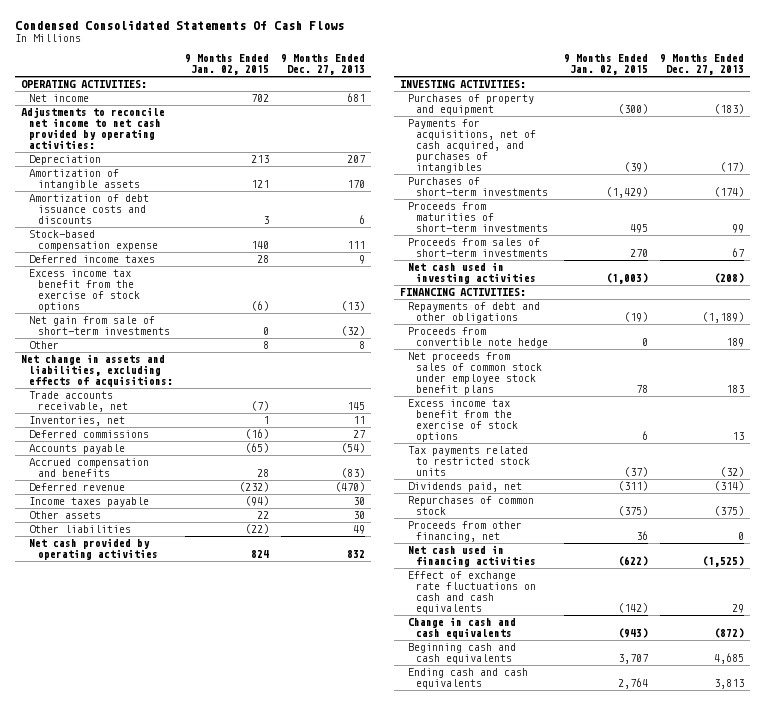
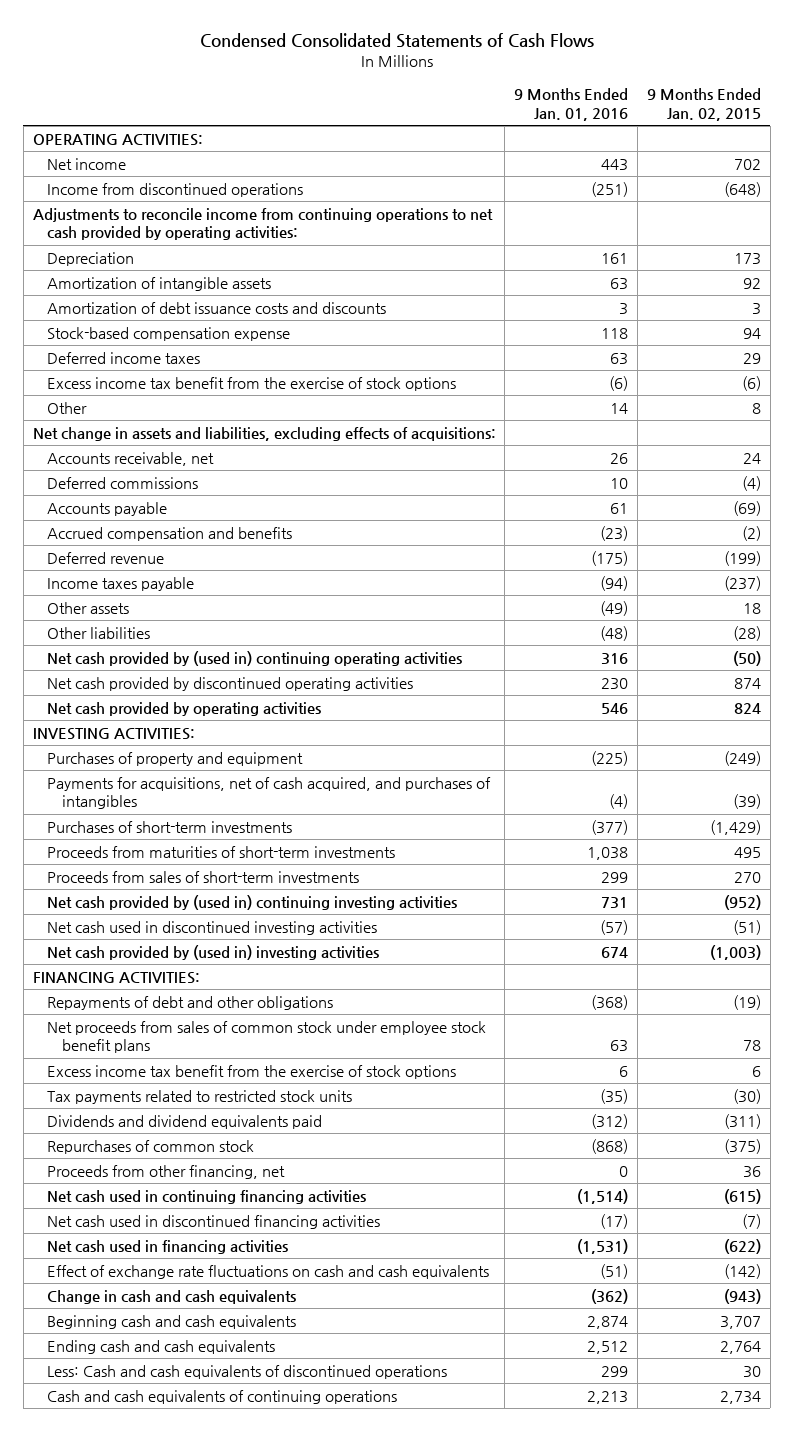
[15,19,345,30] Condensed Consolidated Statements Of Cash Flows -> [199,33,594,49] Condensed Consolidated Statements of Cash Flows
[281,54,366,76] 9 Months Ended Dec. 27, 2013 -> none
none -> [514,88,629,121] 9 Months Ended Jan. 01, 2016
none -> [47,182,304,197] Income from discontinued operations
[21,107,166,150] Adjustments to reconcile net income to net cash provided by operating activities: -> [32,207,493,241] Adjustments to reconcile income from continuing operations to net cash provided by operating activities:
[251,155,270,164] 213 -> [734,252,762,265] 173
[251,180,270,189] 121 -> [743,277,762,289] 92
[251,241,270,250] 140 -> [743,327,762,339] 94
[257,255,270,264] 28 -> [743,352,762,364] 29
[29,316,170,336] Net gain from sale of short-term investments -> none
[29,416,126,427] Inventories, net -> none
[29,391,128,413] Trade accounts receivable, net -> [47,451,215,466] Accounts receivable, net
[251,401,270,412] (7) -> [743,452,762,464] 24
[245,429,270,440] (16) -> [742,475,762,491] (4)
[245,443,270,454] (65) -> [733,500,762,516] (69)
[257,469,270,478] 28 -> [742,525,762,541] (2)
[239,482,270,493] (232) -> [724,550,762,566] (199)
[245,496,270,507] (94) -> [724,575,762,591] (237)
[257,511,270,520] 22 -> [743,602,762,614] 18
[245,524,270,535] (22) -> [733,625,762,641] (28)
none -> [47,650,463,666] Net cash provided by (used in) continuing operating activities
none -> [47,676,414,691] Net cash provided by discontinued operating activities
[618,104,649,115] (300) -> [724,750,762,766] (249)
[408,262,537,285] Net cash used in investing activities -> [47,894,458,910] Net cash provided by (used in) continuing investing activities
[606,273,649,285] (1,003) -> [724,894,762,910] (952)
none -> [47,920,378,935] Net cash used in discontinued investing activities
none -> [47,944,380,960] Net cash provided by (used in) investing activities
[408,327,549,349] Proceeds from convertible note hedge -> none
[624,467,649,478] (37) -> [733,1088,762,1104] (30)
[408,482,523,493] Dividends paid, net -> [47,1114,323,1129] Dividends and dividend equivalents paid
none -> [47,1189,367,1204] Net cash used in continuing financing activities
none -> [47,1214,381,1229] Net cash used in discontinued financing activities
none -> [47,1364,448,1379] Less: Cash and cash equivalents of discontinued operations
none -> [47,1389,398,1404] Cash and cash equivalents of continuing operations

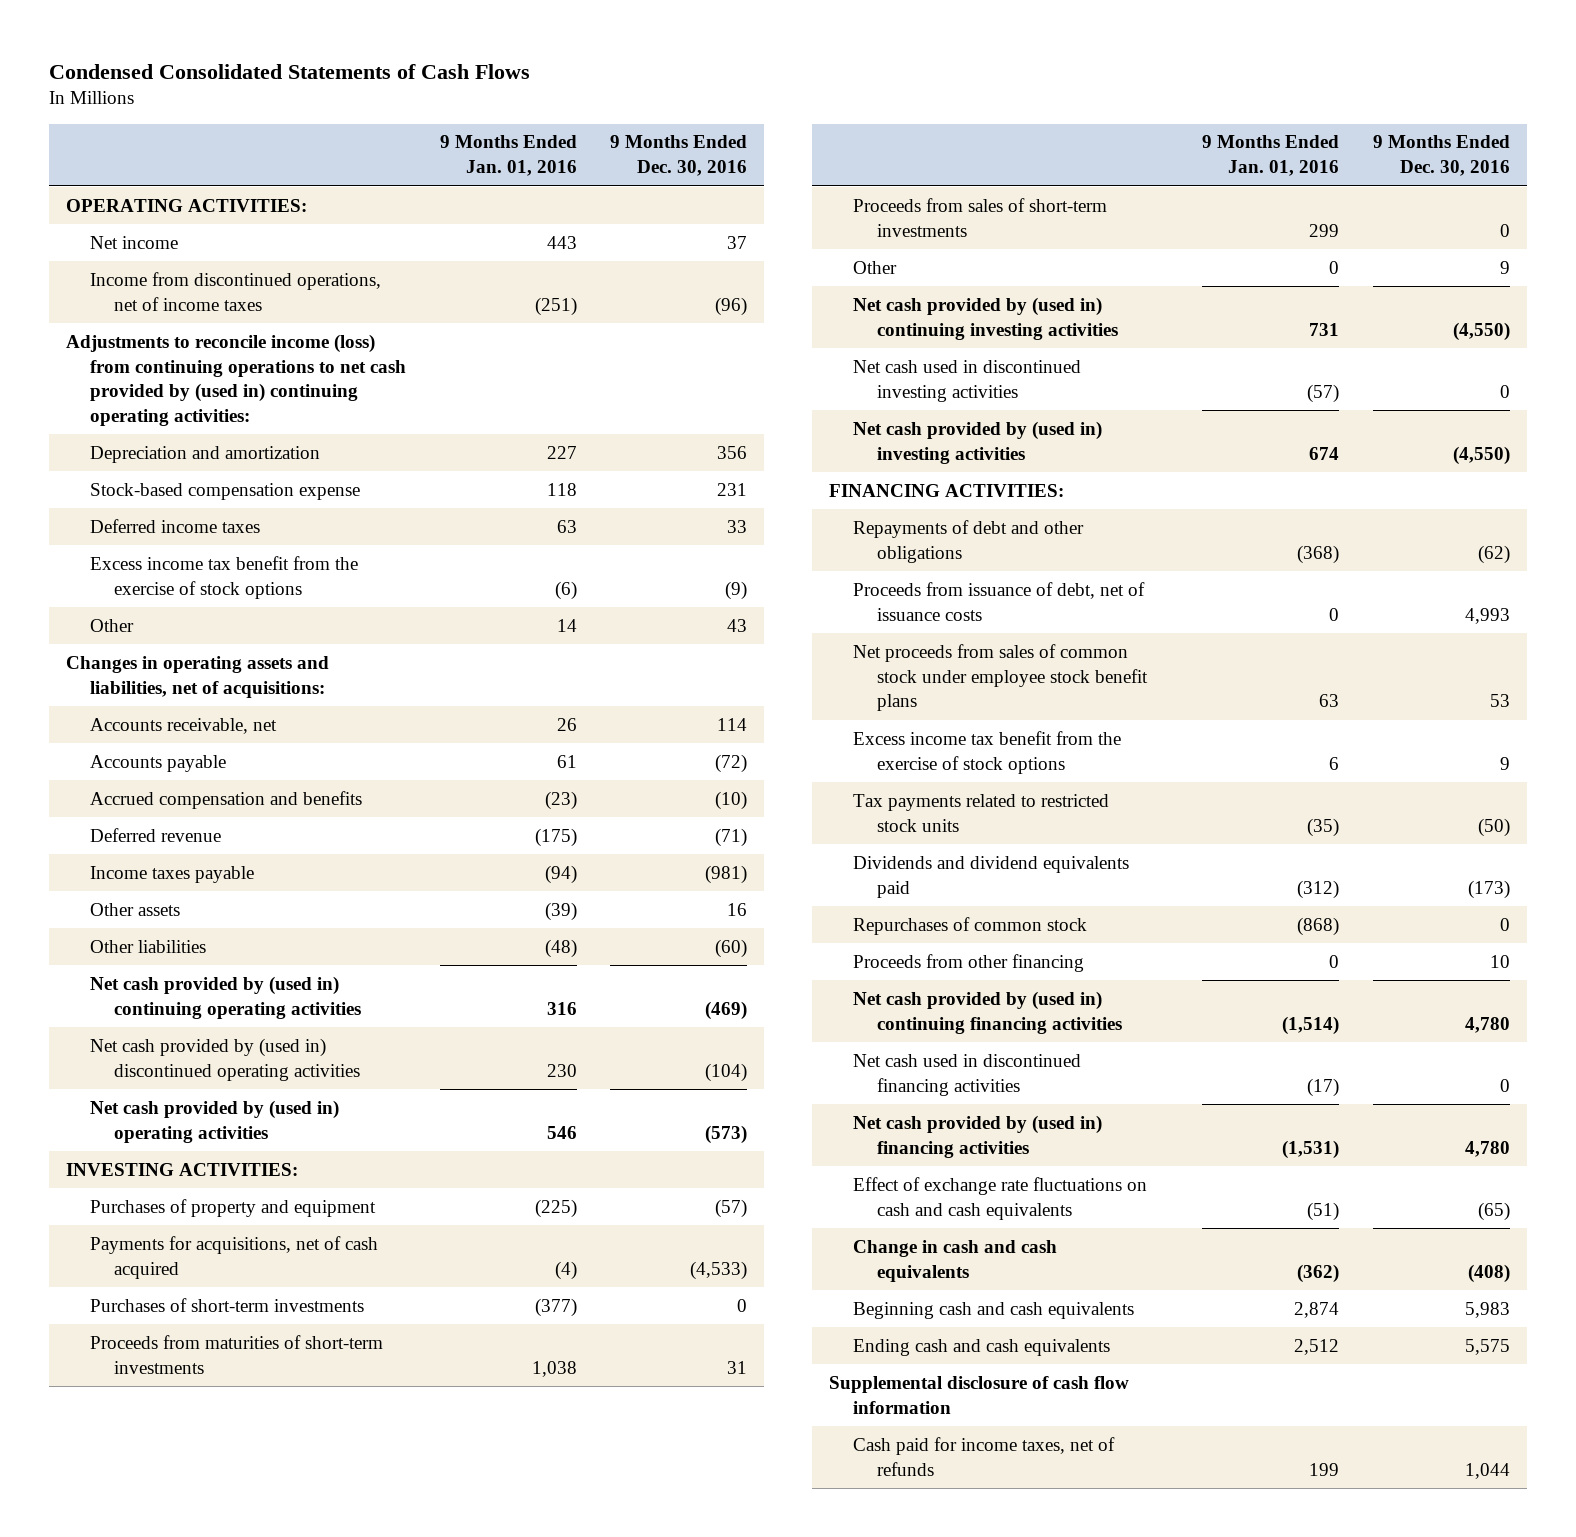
[647,88,762,121] 9 Months Ended Jan. 02, 2015 -> none
none -> [610,135,748,177] 9 Months Ended Dec. 30, 2016
[47,251,135,266] Depreciation -> none
[47,276,272,291] Amortization of intangible assets -> none
[47,301,387,314] Amortization of debt issuance costs and discounts -> none
[47,182,304,197] Income from discontinued operations -> [90,271,382,311] Income from discontinued operations, net of income taxes
[32,207,493,241] Adjustments to reconcile income from continuing operations to net cash provided by operating activities: -> [65,333,407,426] Adjustments to reconcile income (loss) from continuing operations to net cash provided by (used in) continuing operating activities:
none -> [90,445,321,463] Depreciation and amortization
[32,426,496,441] Net change in assets and liabilities, excluding effects of acquisitions: -> [65,655,329,698] Changes in operating assets and liabilities, net of acquisitions:
[47,476,199,489] Deferred commissions -> none
[600,600,629,616] (49) -> [544,901,577,921] (39)
[47,676,414,691] Net cash provided by discontinued operating activities -> [90,1037,361,1081] Net cash provided by (used in) discontinued operating activities
[47,701,322,716] Net cash provided by operating activities -> [90,1099,340,1143] Net cash provided by (used in) operating activities
[47,776,492,810] Payments for acquisitions, net of cash acquired, and purchases of intangibles -> [90,1235,379,1279] Payments for acquisitions, net of cash acquired
none -> [852,260,897,274] Other
none -> [852,581,1145,621] Proceeds from issuance of debt, net of issuance costs
[47,1164,286,1179] Proceeds from other financing, net -> [852,953,1084,972] Proceeds from other financing
[47,1189,367,1204] Net cash used in continuing financing activities -> [852,990,1123,1034] Net cash provided by (used in) continuing financing activities
[47,1239,289,1254] Net cash used in financing activities -> [852,1114,1102,1158] Net cash provided by (used in) financing activities
[47,1364,448,1379] Less: Cash and cash equivalents of discontinued operations -> none
[47,1389,398,1404] Cash and cash equivalents of continuing operations -> none
none -> [828,1375,1129,1414] Supplemental disclosure of cash flow information
none -> [852,1436,1115,1476] Cash paid for income taxes, net of refunds

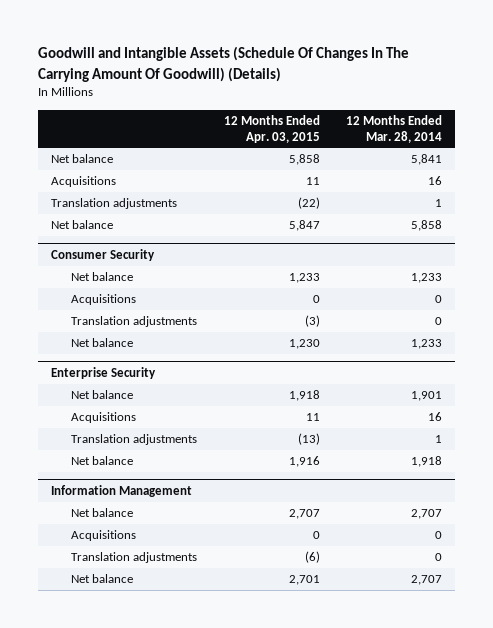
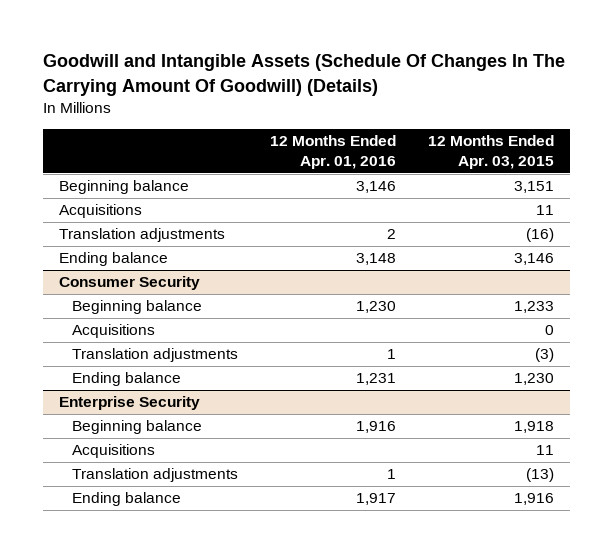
[346,114,443,143] 12 Months Ended Mar. 28, 2014 -> none
none -> [269,135,396,170] 12 Months Ended Apr. 01, 2016
[50,154,113,164] Net balance -> [59,180,190,195] Beginning balance
[288,154,320,166] 5,858 -> [513,181,554,194] 3,151
[297,197,320,210] (22) -> [525,228,554,243] (16)
[50,220,113,230] Net balance -> [59,252,169,267] Ending balance
[288,220,320,232] 5,847 -> [513,253,554,266] 3,146
[71,272,134,282] Net balance -> [72,300,203,315] Beginning balance
[71,338,134,348] Net balance -> [72,372,182,387] Ending balance
[71,390,134,400] Net balance -> [72,420,203,435] Beginning balance
[50,485,192,498] Information Management -> none
[71,508,134,518] Net balance -> none
[71,530,137,542] Acquisitions -> none
[71,552,198,564] Translation adjustments -> none
[71,574,134,584] Net balance -> none
[71,456,134,466] Net balance -> [72,492,182,507] Ending balance

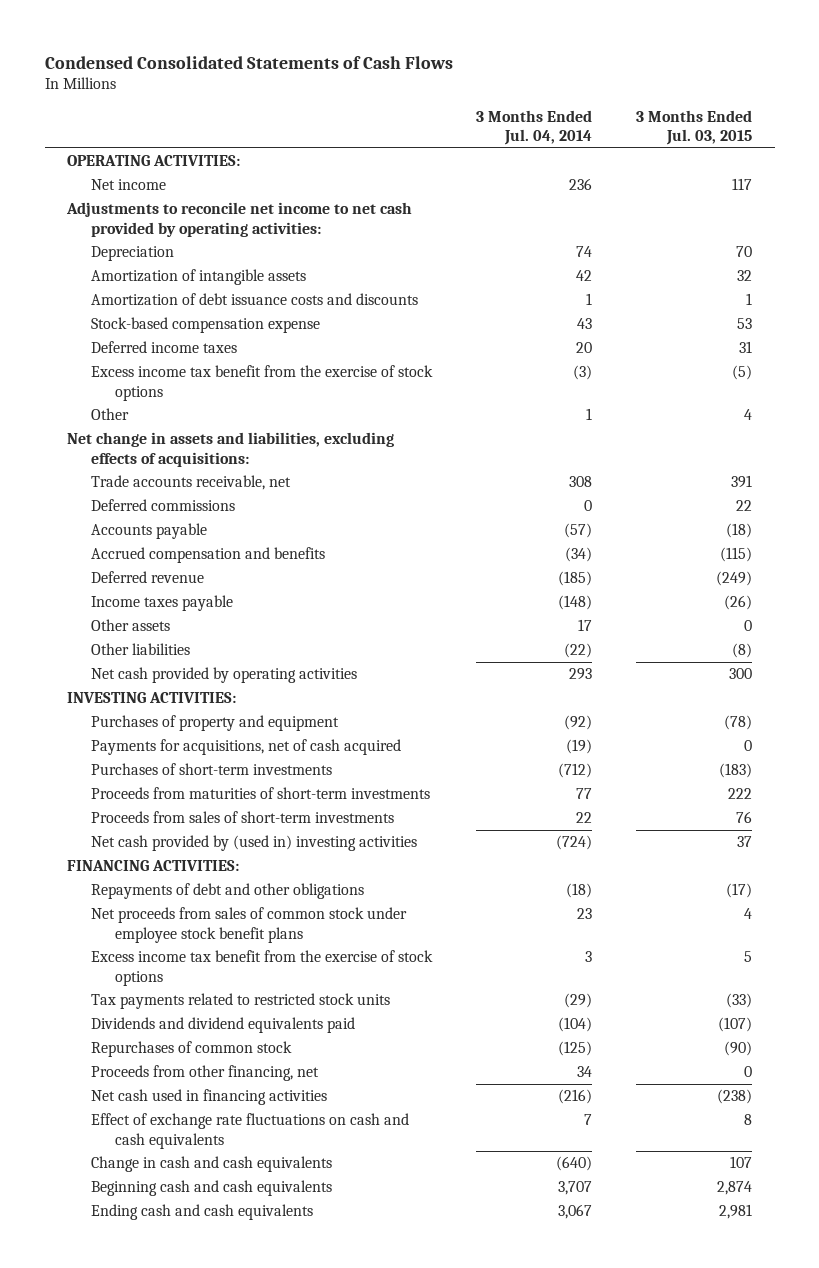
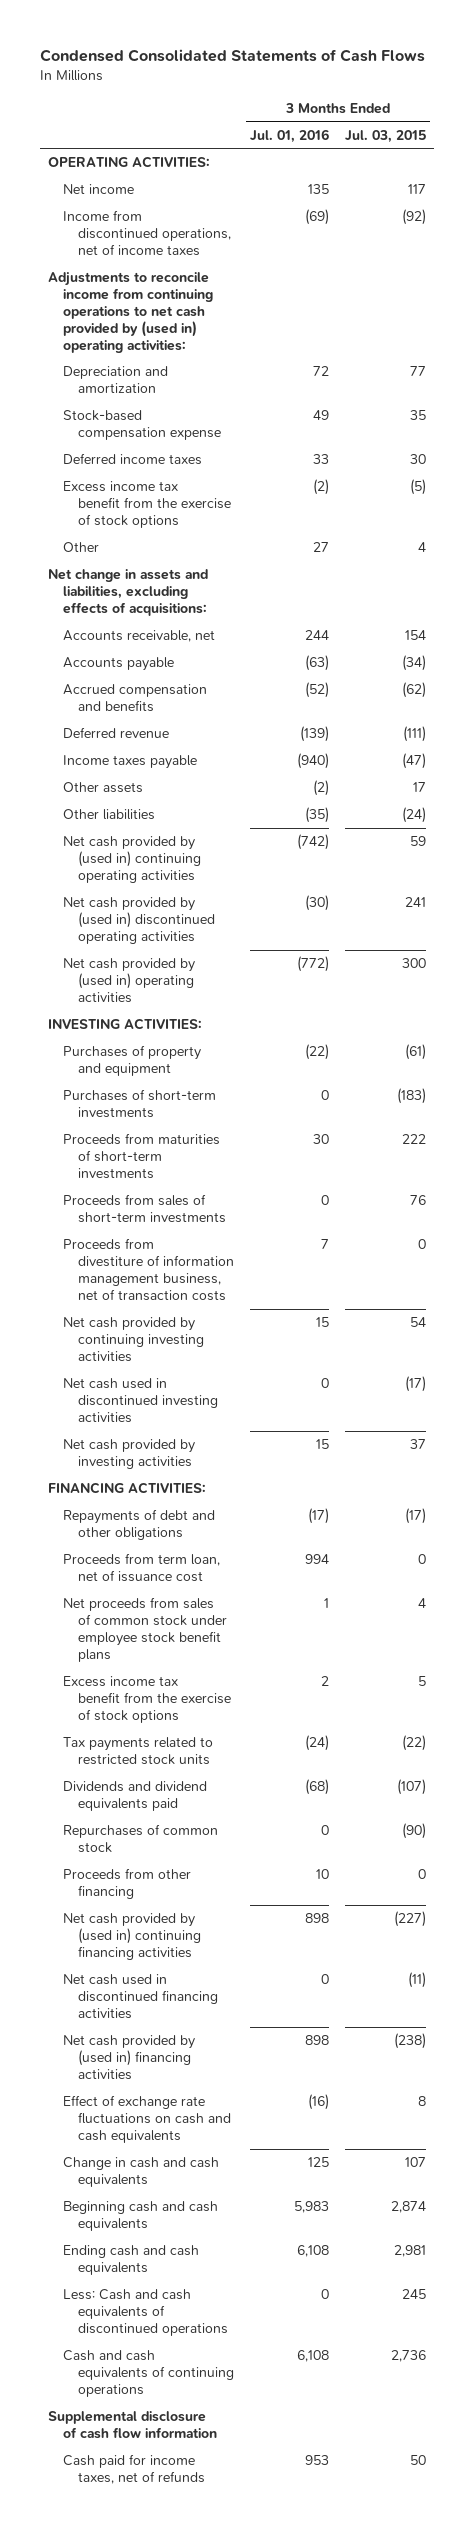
[476,109,593,146] 3 Months Ended Jul. 04, 2014 -> none
none -> [249,128,329,143] Jul. 01, 2016
[91,246,175,262] Depreciation -> none
[91,269,307,286] Amortization of intangible assets -> none
[91,293,419,307] Amortization of debt issuance costs and discounts -> none
none -> [62,210,232,256] Income from discontinued operations, net of income taxes
[66,202,413,237] Adjustments to reconcile net income to net cash provided by operating activities: -> [47,272,213,353] Adjustments to reconcile income from continuing operations to net cash provided by (used in) operating activities:
none -> [62,366,168,394] Depreciation and amortization
[737,318,753,330] 53 -> [409,410,426,421] 35
[739,341,753,354] 31 -> [409,454,426,465] 30
[91,499,236,512] Deferred commissions -> none
[91,475,292,491] Trade accounts receivable, net -> [62,630,215,643] Accounts receivable, net
[731,475,753,489] 391 -> [404,630,426,641] 154
[726,523,753,539] (18) -> [401,655,426,672] (34)
[720,547,753,563] (115) -> [401,682,426,699] (62)
[716,571,753,587] (249) -> [402,726,426,743] (111)
[724,595,753,611] (26) -> [401,753,426,770] (47)
[744,620,753,632] 0 -> [412,782,426,793] 17
[732,643,753,659] (8) -> [401,807,426,824] (24)
[91,667,358,684] Net cash provided by operating activities -> [62,836,202,883] Net cash provided by (used in) continuing operating activities
[729,668,753,680] 300 -> [409,836,426,847] 59
none -> [62,897,216,944] Net cash provided by (used in) discontinued operating activities
none -> [62,958,195,1003] Net cash provided by (used in) operating activities
[91,739,402,756] Payments for acquisitions, net of cash acquired -> none
[724,715,753,731] (78) -> [404,1044,426,1061] (61)
none -> [62,1238,235,1301] Proceeds from divestiture of information management business, net of transaction costs
[91,835,418,852] Net cash provided by (used in) investing activities -> [62,1317,205,1362] Net cash provided by continuing investing activities
[737,836,753,848] 37 -> [409,1317,426,1328] 54
none -> [62,1378,219,1423] Net cash used in discontinued investing activities
none -> [62,1439,195,1470] Net cash provided by investing activities
none -> [62,1553,220,1583] Proceeds from term loan, net of issuance cost
[726,993,753,1009] (33) -> [401,1735,426,1752] (22)
[91,1065,320,1082] Proceeds from other financing, net -> [62,1868,191,1900] Proceeds from other financing
[91,1089,328,1106] Net cash used in financing activities -> [62,1913,202,1960] Net cash provided by (used in) continuing financing activities
[717,1089,753,1105] (238) -> [393,1911,426,1928] (227)
none -> [62,1974,219,2019] Net cash used in discontinued financing activities
none -> [62,2035,195,2080] Net cash provided by (used in) financing activities
none -> [62,2289,229,2336] Less: Cash and cash equivalents of discontinued operations
none -> [62,2350,235,2397] Cash and cash equivalents of continuing operations
none -> [47,2411,217,2440] Supplemental disclosure of cash flow information
none -> [62,2454,206,2485] Cash paid for income taxes, net of refunds

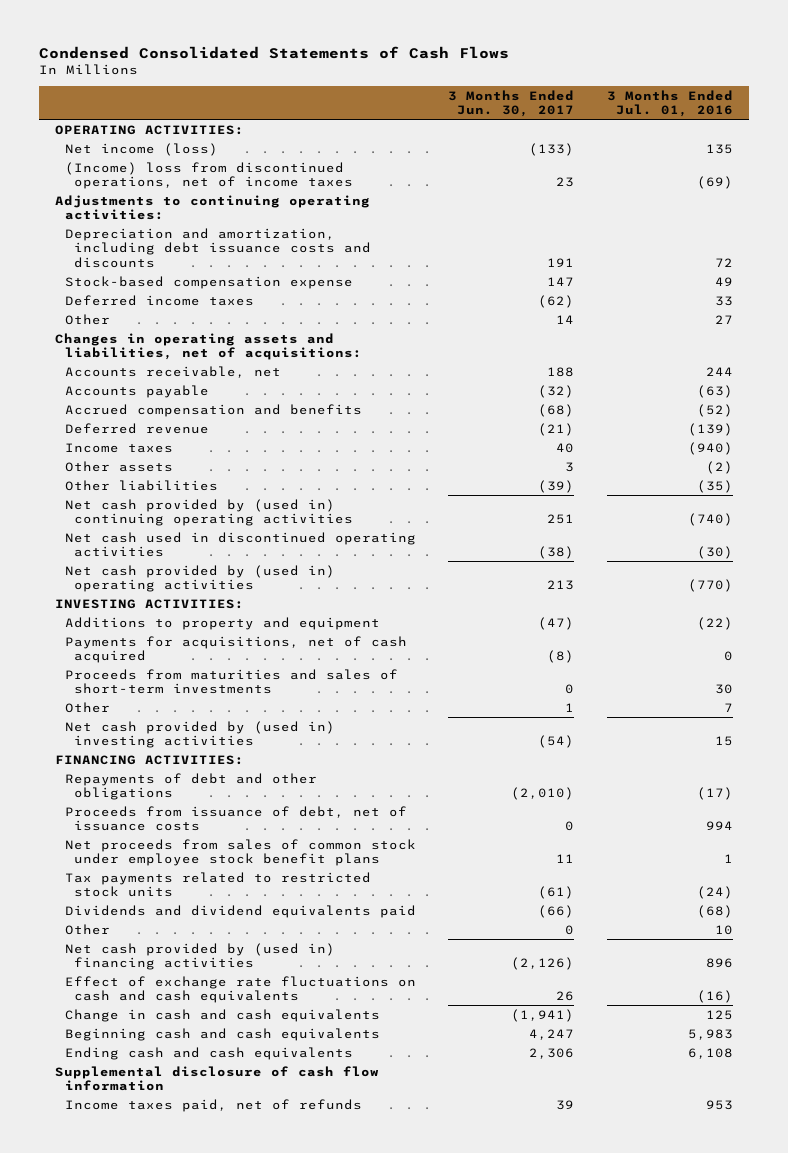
[344,129,426,143] Jul. 03, 2015 -> none
none -> [448,89,575,118] 3 Months Ended Jun. 30, 2017
[62,184,134,195] Net income -> [64,142,218,156] Net income (loss)
[62,210,232,256] Income from discontinued operations, net of income taxes -> [64,161,354,190] (Income) loss from discontinued operations, net of income taxes
[47,272,213,353] Adjustments to reconcile income from continuing operations to net cash provided by (used in) operating activities: -> [55,194,371,221] Adjustments to continuing operating activities:
[62,366,168,394] Depreciation and amortization -> [64,227,372,268] Depreciation and amortization, including debt issuance costs and discounts
[62,481,232,528] Excess income tax benefit from the exercise of stock options -> none
[47,569,208,616] Net change in assets and liabilities, excluding effects of acquisitions: -> [55,332,362,361] Changes in operating assets and liabilities, net of acquisitions:
[62,755,197,770] Income taxes payable -> [64,442,173,453] Income taxes
[296,834,329,851] (742) -> [687,513,733,527] (740)
[62,897,216,944] Net cash provided by (used in) discontinued operating activities -> [64,531,416,558] Net cash used in discontinued operating activities
[296,956,329,973] (772) -> [687,579,733,593] (770)
[62,1089,216,1119] Purchases of short-term investments -> none
[62,1194,227,1224] Proceeds from sales of short-term investments -> none
[62,1238,235,1301] Proceeds from divestiture of information management business, net of transaction costs -> none
[62,1317,205,1362] Net cash provided by continuing investing activities -> none
[62,1378,219,1423] Net cash used in discontinued investing activities -> none
[62,1045,201,1077] Purchases of property and equipment -> [64,616,380,630] Additions to property and equipment
none -> [64,635,407,664] Payments for acquisitions, net of cash acquired
[62,1133,220,1179] Proceeds from maturities of short-term investments -> [64,668,398,695] Proceeds from maturities and sales of short-term investments
none -> [64,701,110,713] Other
[62,1439,195,1470] Net cash provided by investing activities -> [64,720,335,749] Net cash provided by (used in) investing activities
[62,1553,220,1583] Proceeds from term loan, net of issuance cost -> [64,805,407,832] Proceeds from issuance of debt, net of issuance costs
[62,1676,232,1723] Excess income tax benefit from the exercise of stock options -> none
[62,1824,218,1854] Repurchases of common stock -> none
[62,1913,202,1960] Net cash provided by (used in) continuing financing activities -> none
[62,1974,219,2019] Net cash used in discontinued financing activities -> none
[62,1868,191,1900] Proceeds from other financing -> [64,923,110,935] Other
[304,2035,329,2046] 898 -> [705,958,733,969] 896
[62,2289,229,2336] Less: Cash and cash equivalents of discontinued operations -> none
[62,2350,235,2397] Cash and cash equivalents of continuing operations -> none
[62,2454,206,2485] Cash paid for income taxes, net of refunds -> [64,1098,362,1112] Income taxes paid, net of refunds

